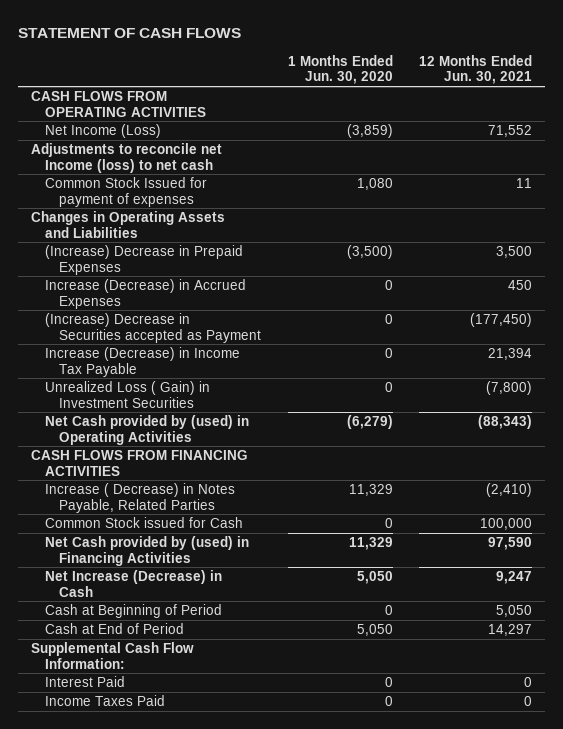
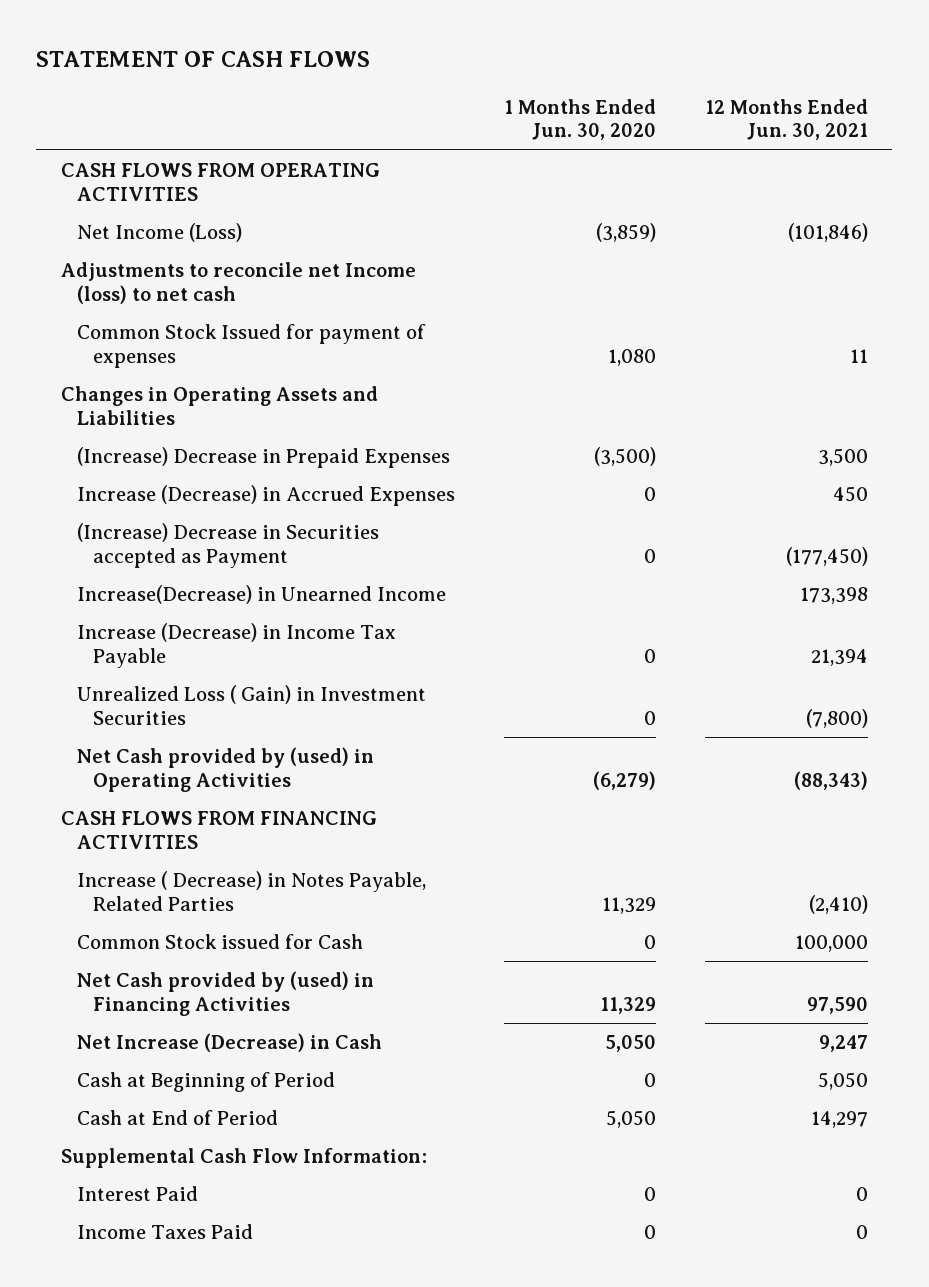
[488,125,533,138] 71,552 -> [787,223,868,243] (101,846)
none -> [76,585,446,605] Increase(Decrease) in Unearned Income

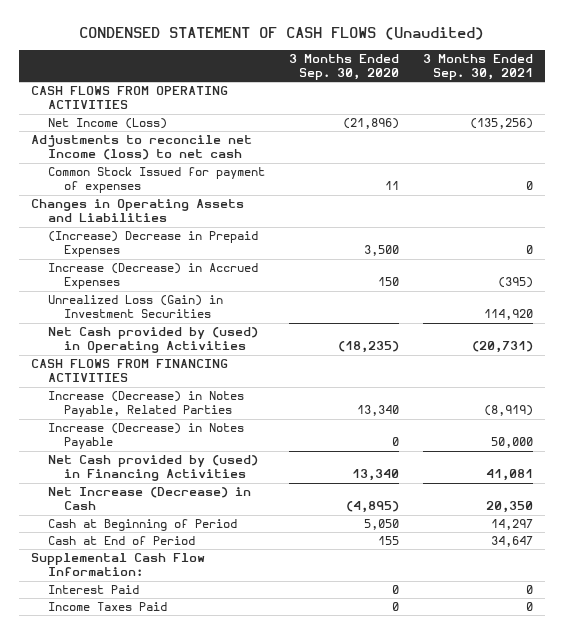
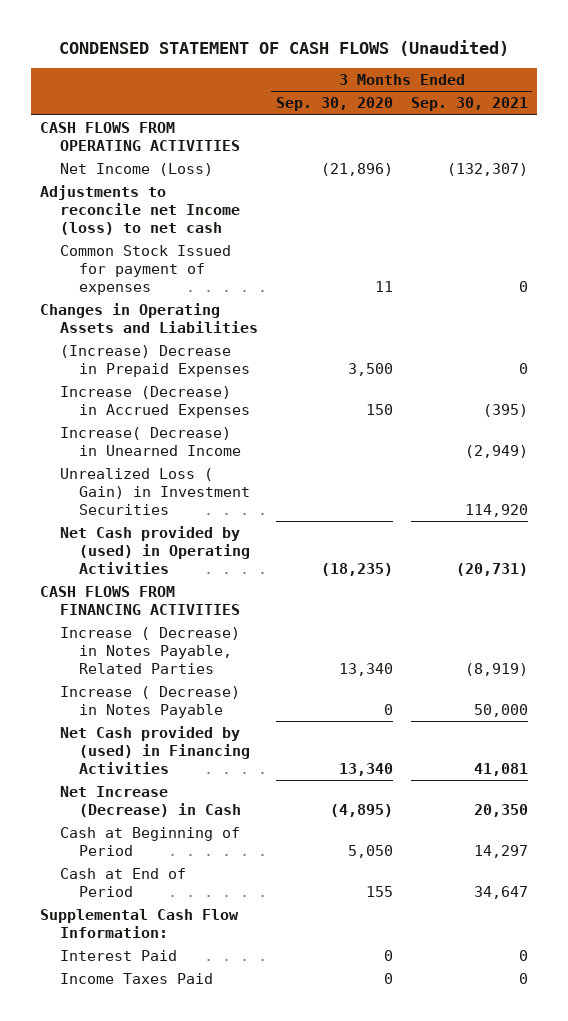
[470,118,534,130] (135,256) -> [446,162,528,176] (132,307)
none -> [59,426,242,456] Increase( Decrease) in Unearned Income
[47,295,223,319] Unrealized Loss (Gain) in Investment Securities -> [59,467,251,516] Unrealized Loss ( Gain) in Investment Securities
[47,391,244,418] Increase (Decrease) in Notes Payable, Related Parties -> [59,626,240,675] Increase ( Decrease) in Notes Payable, Related Parties
[47,423,244,450] Increase (Decrease) in Notes Payable -> [59,685,240,718] Increase ( Decrease) in Notes Payable

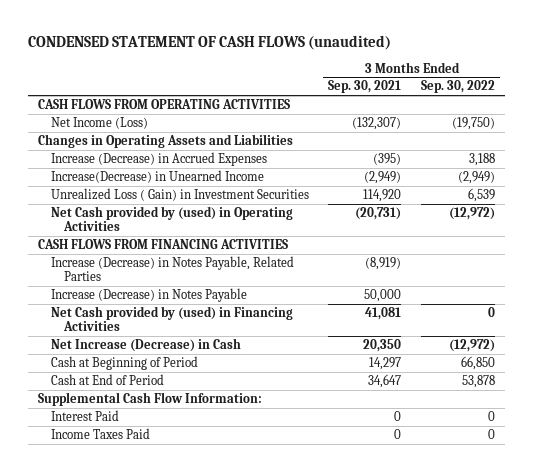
[58,39,509,56] CONDENSED STATEMENT OF CASH FLOWS (Unaudited) -> [28,35,392,51] CONDENSED STATEMENT OF CASH FLOWS (unaudited)
[275,97,393,112] Sep. 30, 2020 -> none
none -> [420,80,495,94] Sep. 30, 2022
[40,184,240,236] Adjustments to reconcile net Income (loss) to net cash -> none
[59,244,231,296] Common Stock Issued for payment of expenses -> none
[59,344,251,377] (Increase) Decrease in Prepaid Expenses -> none
[59,426,242,456] Increase( Decrease) in Unearned Income -> [50,170,264,184] Increase(Decrease) in Unearned Income
[59,626,240,675] Increase ( Decrease) in Notes Payable, Related Parties -> [50,256,294,282] Increase (Decrease) in Notes Payable, Related Parties
[59,685,240,718] Increase ( Decrease) in Notes Payable -> [50,288,247,303] Increase (Decrease) in Notes Payable

